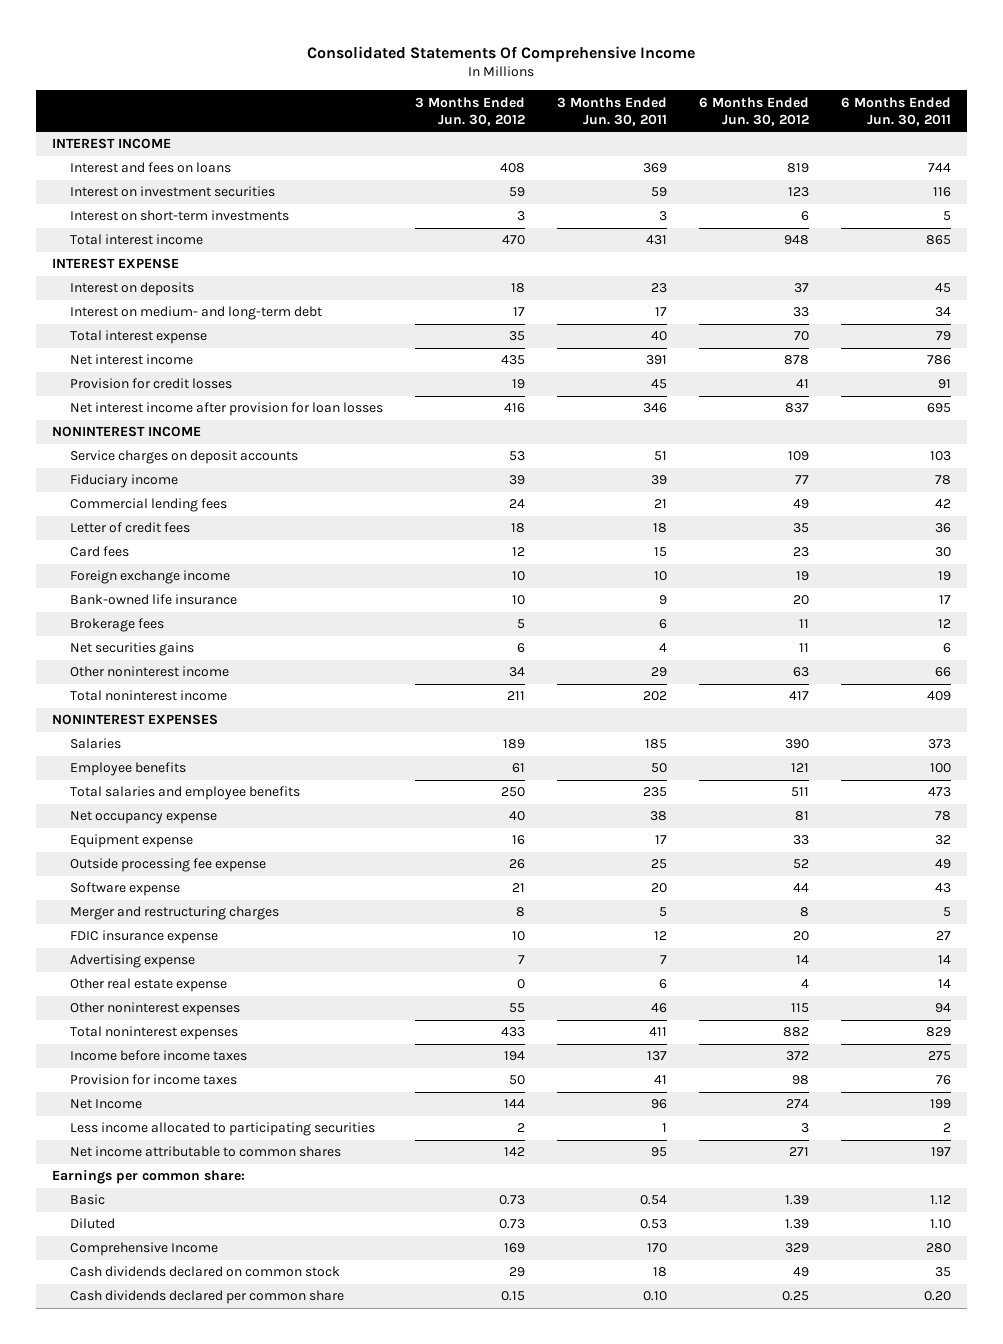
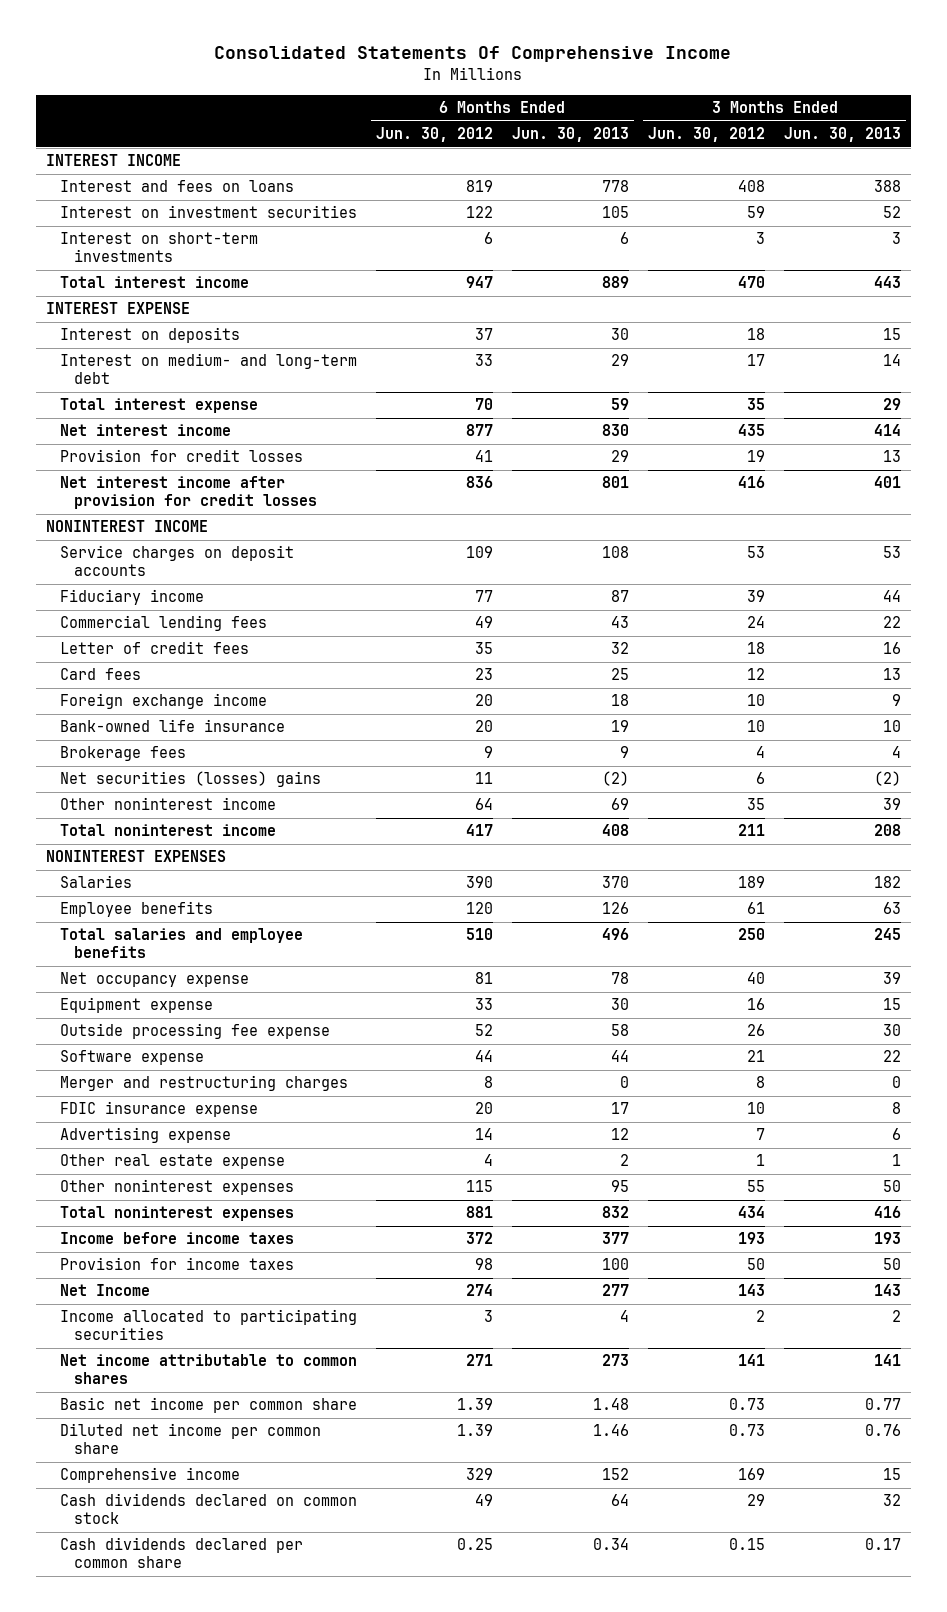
[556,96,667,126] 3 Months Ended Jun. 30, 2011 -> none
[840,96,951,126] 6 Months Ended Jun. 30, 2011 -> none
none -> [511,127,629,143] Jun. 30, 2013
none -> [784,127,902,143] Jun. 30, 2013
[787,187,809,198] 123 -> [465,206,493,219] 122
[783,235,809,246] 948 -> [465,276,493,289] 947
[783,355,809,366] 878 -> [465,424,493,437] 877
[70,402,384,417] Net interest income after provision for loan losses -> [59,476,317,510] Net interest income after provision for credit losses
[784,403,809,414] 837 -> [465,476,493,489] 836
[795,571,809,582] 19 -> [474,694,493,707] 20
[517,619,526,630] 5 -> [756,746,766,759] 4
[798,619,809,629] 11 -> [483,746,493,759] 9
[70,642,195,657] Net securities gains -> [59,771,321,788] Net securities (losses) gains
[509,667,526,678] 34 -> [747,798,766,811] 35
[792,667,809,678] 63 -> [474,798,493,811] 64
[790,763,809,773] 121 -> [465,902,493,915] 120
[790,787,809,798] 511 -> [465,928,493,941] 510
[517,979,526,990] 0 -> [756,1154,766,1167] 1
[501,1027,526,1038] 433 -> [738,1206,766,1219] 434
[782,1027,809,1038] 882 -> [465,1206,493,1219] 881
[504,1051,526,1062] 194 -> [738,1232,766,1245] 193
[51,1170,245,1185] Earnings per common share: -> none
[504,1099,526,1109] 144 -> [738,1284,766,1297] 143
[70,1122,376,1137] Less income allocated to participating securities -> [59,1309,357,1341] Income allocated to participating securities
[504,1147,526,1157] 142 -> [738,1354,766,1367] 141
[70,1194,106,1206] Basic -> [59,1397,357,1414] Basic net income per common share
[70,1218,116,1230] Diluted -> [59,1423,321,1455] Diluted net income per common share
[70,1242,219,1257] Comprehensive Income -> [59,1467,240,1484] Comprehensive income

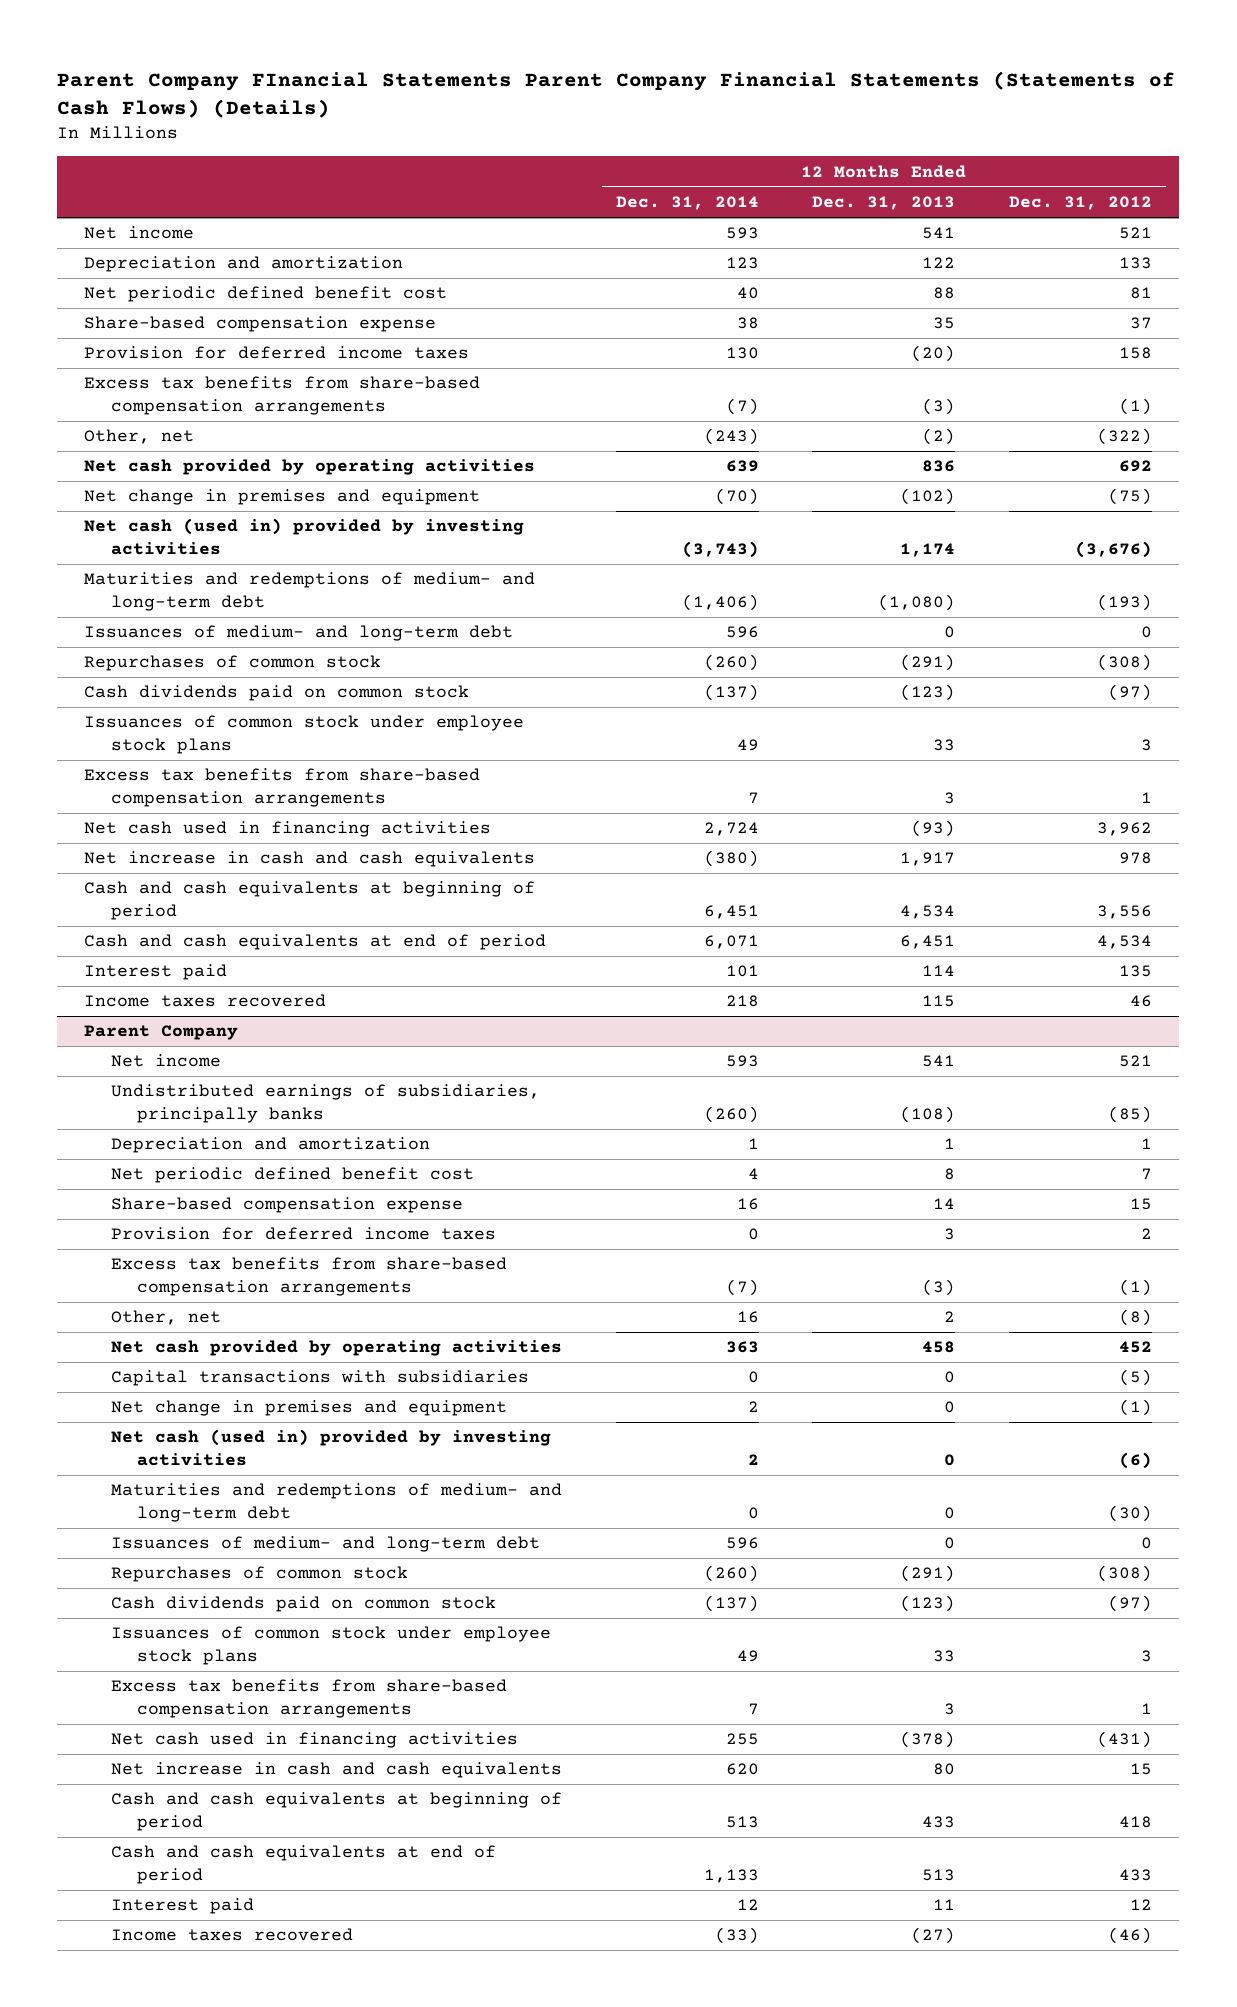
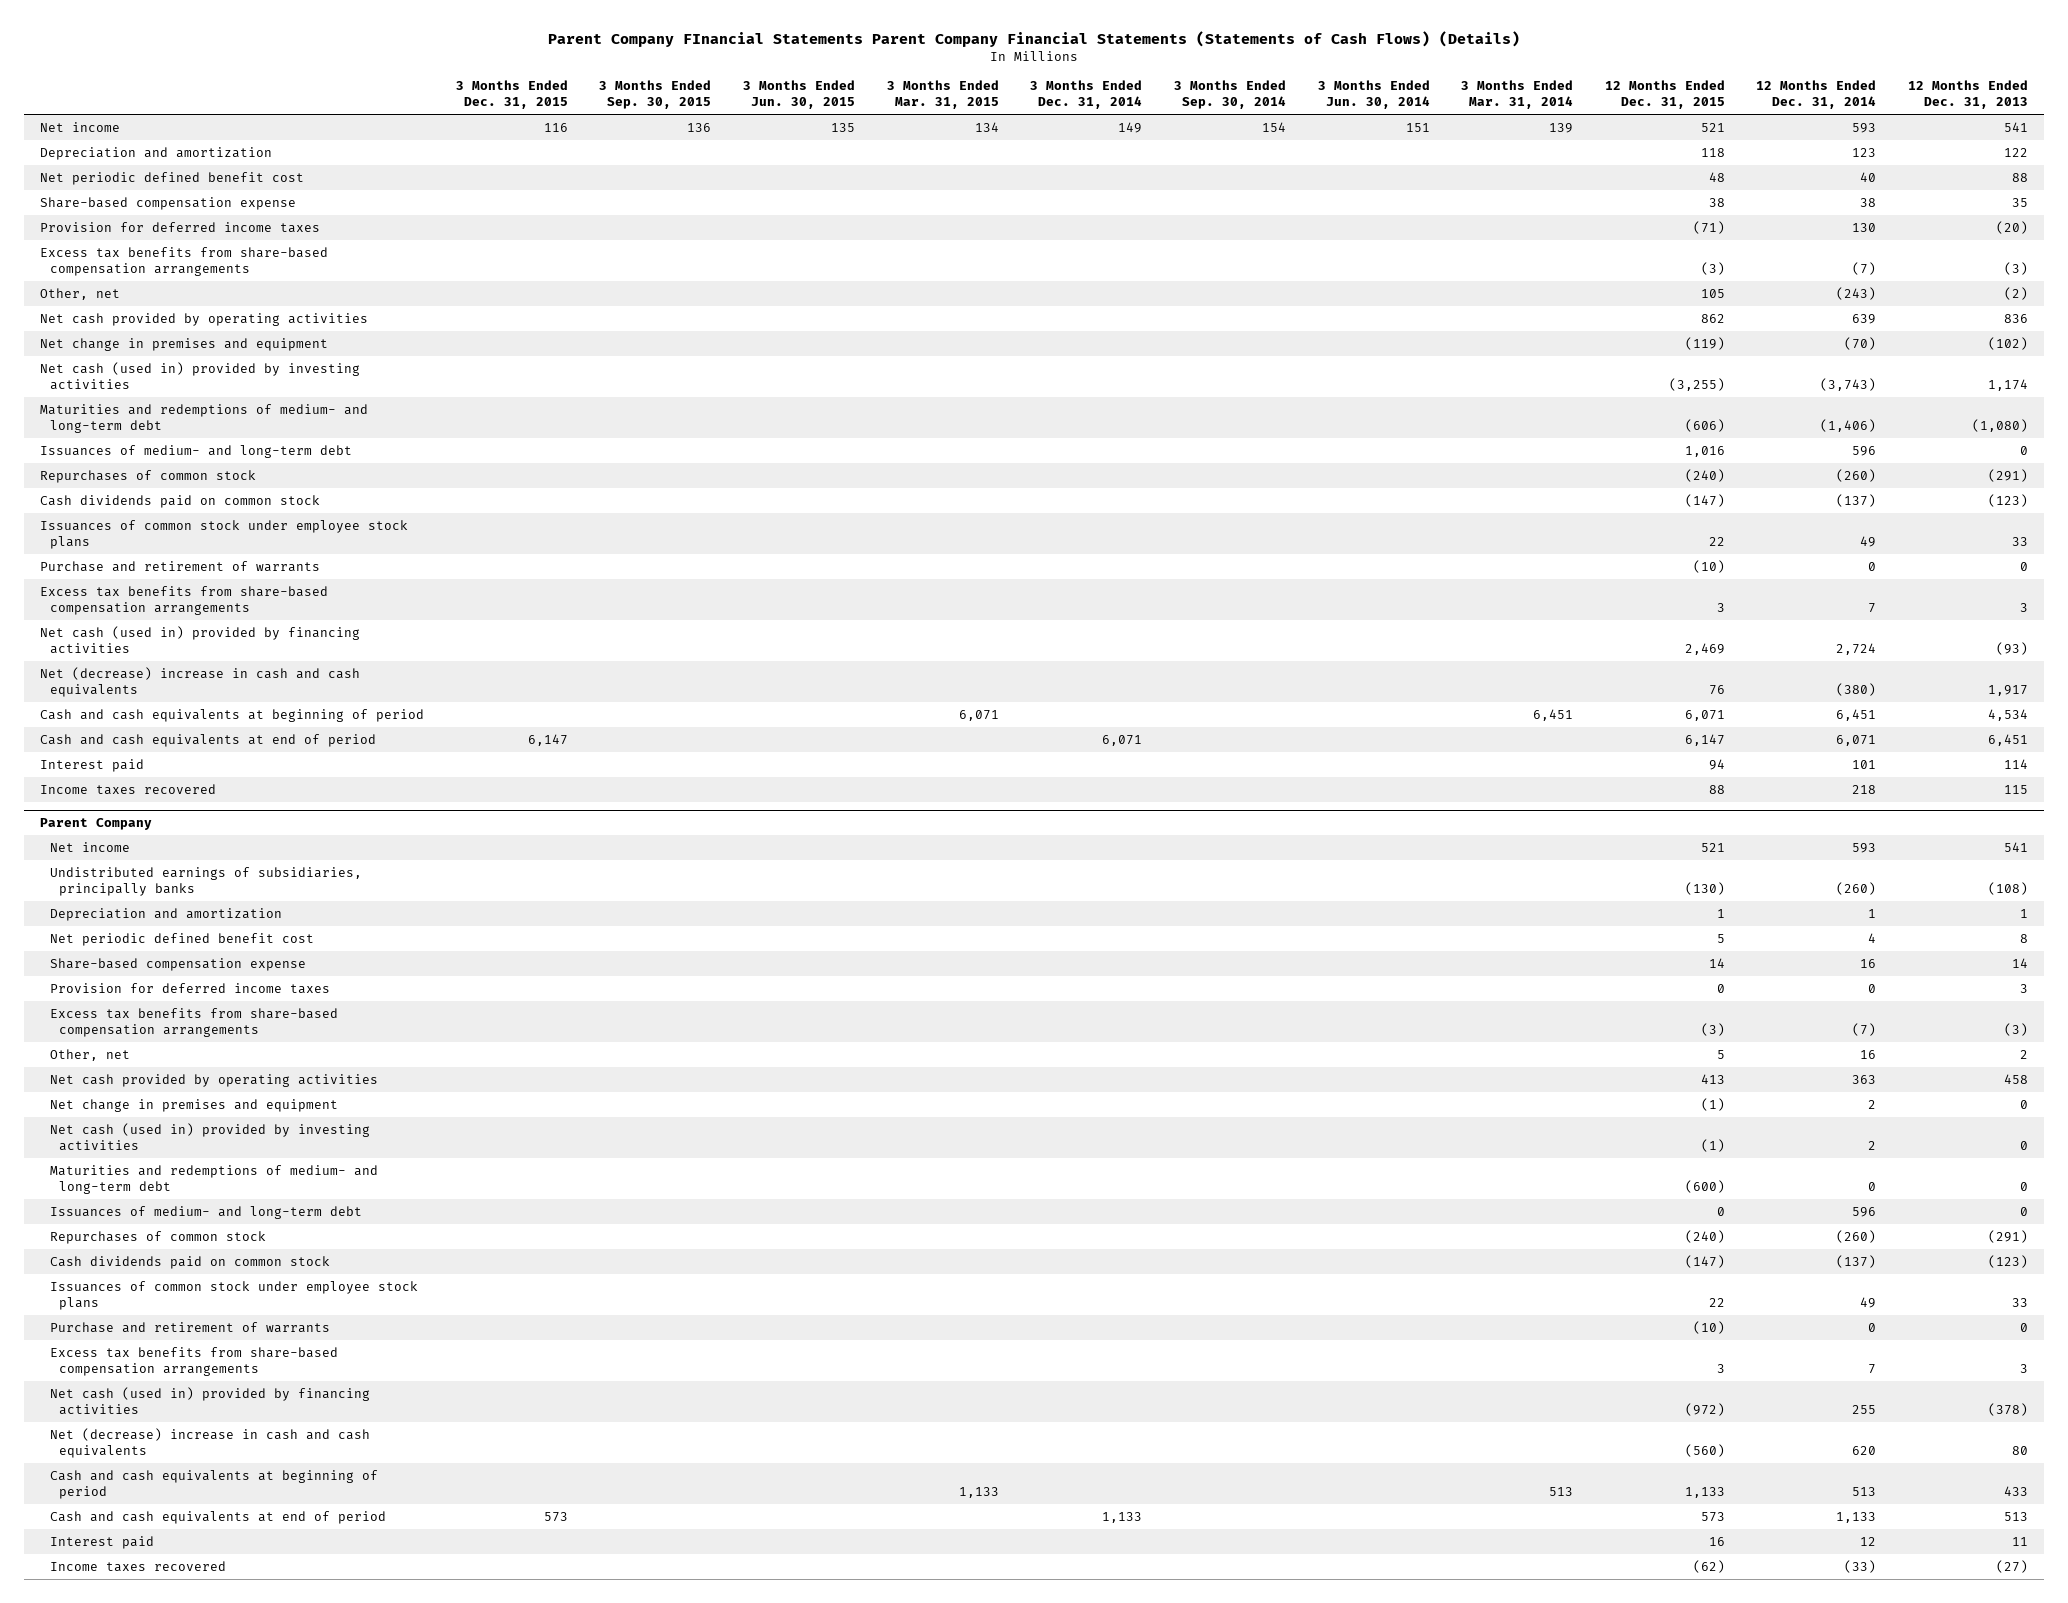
[1009,196,1153,211] Dec. 31, 2012 -> none
none -> [455,79,568,109] 3 Months Ended Dec. 31, 2015
none -> [599,79,712,109] 3 Months Ended Sep. 30, 2015
none -> [743,79,856,109] 3 Months Ended Jun. 30, 2015
none -> [886,79,999,109] 3 Months Ended Mar. 31, 2015
none -> [1030,79,1143,109] 3 Months Ended Dec. 31, 2014
none -> [1173,79,1286,109] 3 Months Ended Sep. 30, 2014
none -> [1317,79,1430,109] 3 Months Ended Jun. 30, 2014
none -> [1461,79,1574,109] 3 Months Ended Mar. 31, 2014
none -> [1604,79,1725,109] 12 Months Ended Dec. 31, 2015
none -> [40,560,321,572] Purchase and retirement of warrants
[84,821,492,838] Net cash used in financing activities -> [40,625,361,654] Net cash (used in) provided by financing activities
[84,851,536,868] Net increase in cash and cash equivalents -> [40,666,361,697] Net (decrease) increase in cash and cash equivalents
[110,1370,529,1387] Capital transactions with subsidiaries -> none
none -> [49,1321,330,1333] Purchase and retirement of warrants
[110,1732,518,1749] Net cash used in financing activities -> [49,1386,370,1415] Net cash (used in) provided by financing activities
[110,1762,562,1779] Net increase in cash and cash equivalents -> [49,1427,370,1458] Net (decrease) increase in cash and cash equivalents

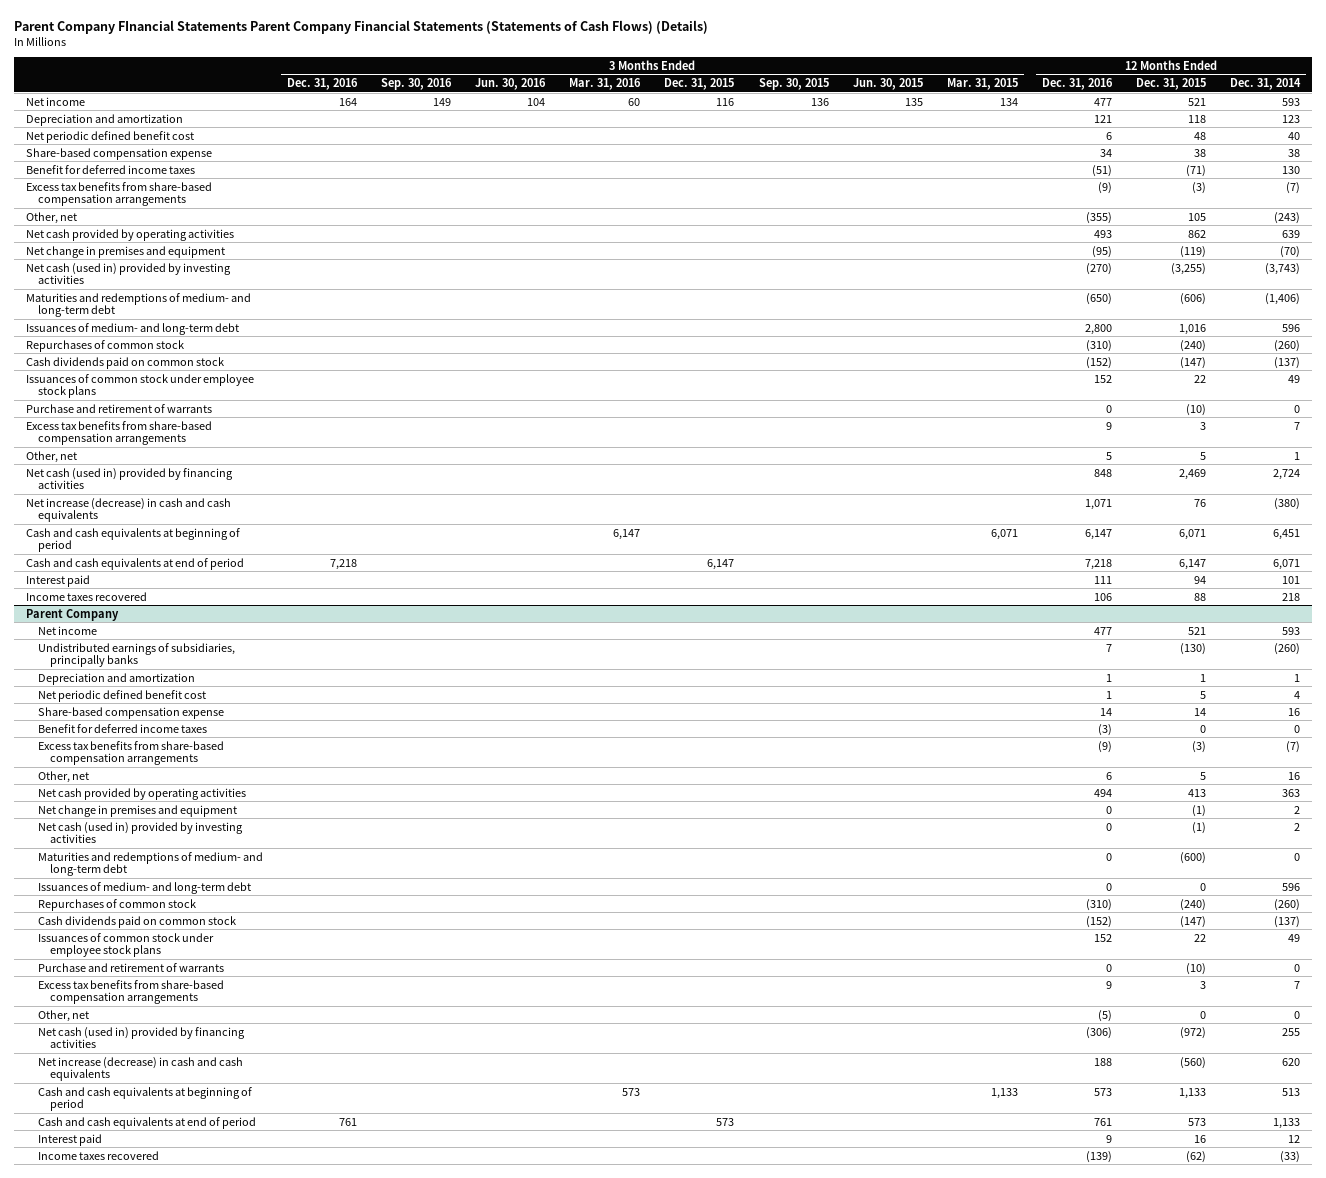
[1030,79,1143,109] 3 Months Ended Dec. 31, 2014 -> none
[1173,79,1286,109] 3 Months Ended Sep. 30, 2014 -> none
[1317,79,1430,109] 3 Months Ended Jun. 30, 2014 -> none
[1461,79,1574,109] 3 Months Ended Mar. 31, 2014 -> none
[1907,79,2028,109] 12 Months Ended Dec. 31, 2013 -> none
none -> [287,78,359,91] Dec. 31, 2016
none -> [381,78,453,91] Sep. 30, 2016
none -> [475,78,547,91] Jun. 30, 2016
none -> [569,78,642,91] Mar. 31, 2016
none -> [1041,78,1113,91] Dec. 31, 2016
[40,221,321,233] Provision for deferred income taxes -> [26,164,196,174] Benefit for deferred income taxes
none -> [26,450,78,463] Other, net
[40,666,361,697] Net (decrease) increase in cash and cash equivalents -> [26,497,232,523] Net increase (decrease) in cash and cash equivalents
[49,982,330,994] Provision for deferred income taxes -> [38,723,208,733] Benefit for deferred income taxes
none -> [38,1009,90,1022] Other, net
[49,1427,370,1458] Net (decrease) increase in cash and cash equivalents -> [38,1056,244,1082] Net increase (decrease) in cash and cash equivalents

